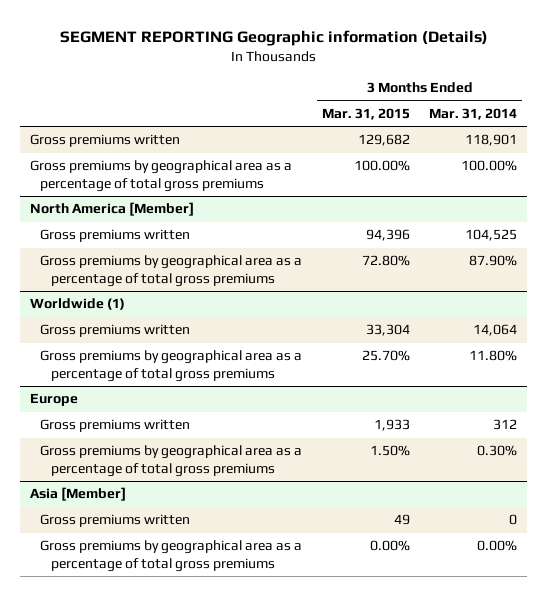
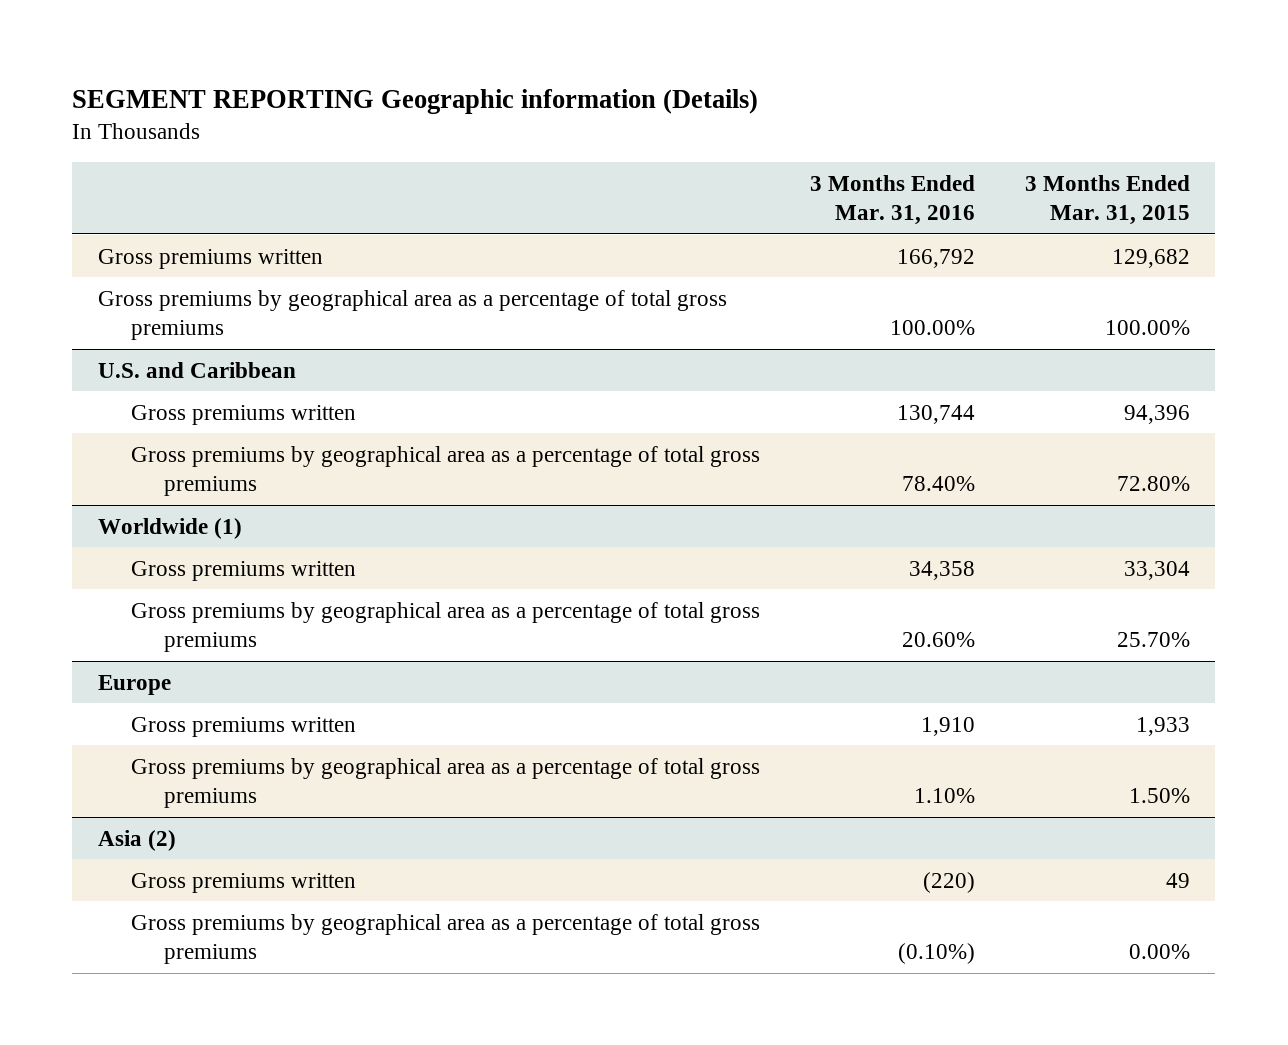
[429,107,518,120] Mar. 31, 2014 -> none
none -> [809,174,975,226] 3 Months Ended Mar. 31, 2016
[30,202,195,217] North America [Member] -> [97,361,296,378] U.S. and Caribbean
[30,487,127,502] Asia [Member] -> [97,829,176,851] Asia (2)

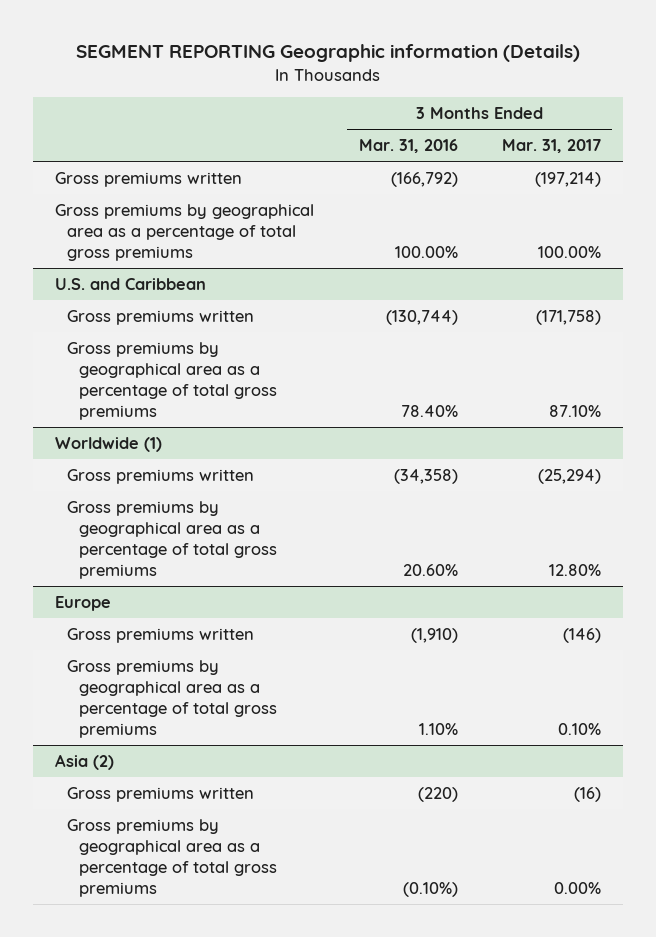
[1025,174,1191,226] 3 Months Ended Mar. 31, 2015 -> none
none -> [502,139,602,154] Mar. 31, 2017
[896,248,975,268] 166,792 -> [390,171,458,187] (166,792)
[896,404,975,424] 130,744 -> [385,309,458,325] (130,744)
[908,560,975,580] 34,358 -> [393,468,458,484] (34,358)
[920,716,975,736] 1,910 -> [410,627,458,643] (1,910)

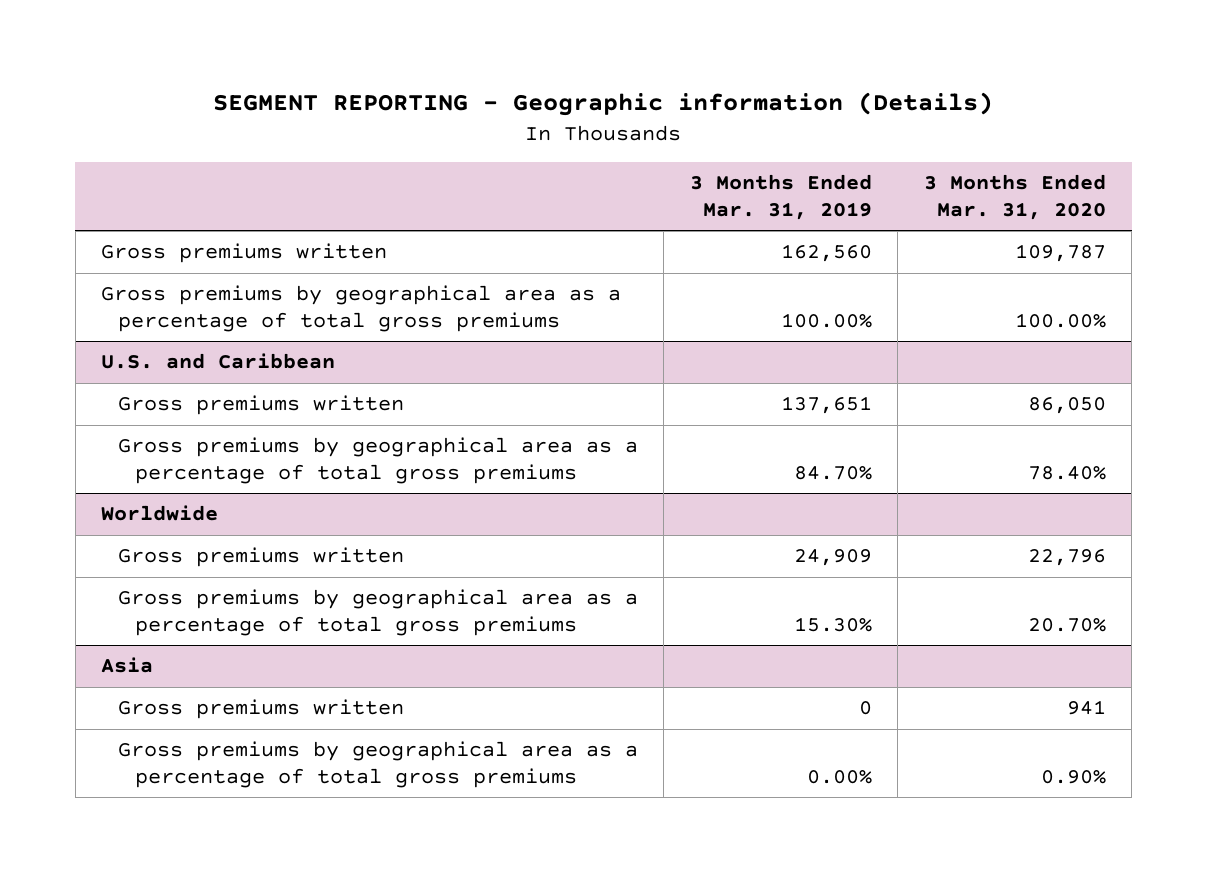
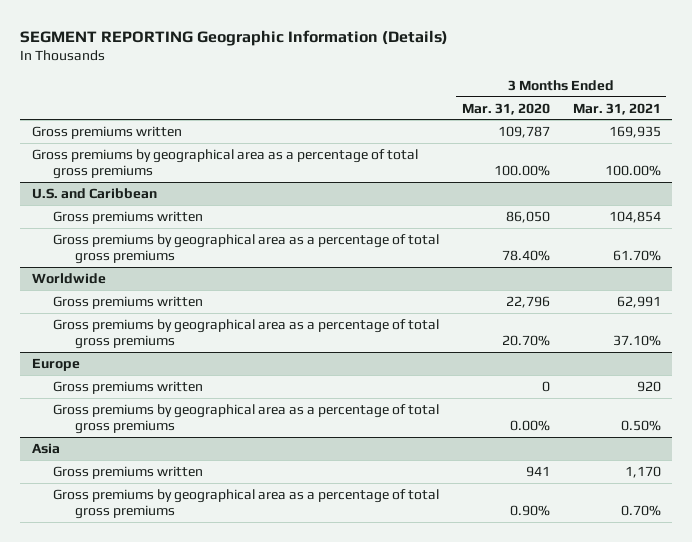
[213,91,994,116] SEGMENT REPORTING - Geographic information (Details) -> [20,29,449,46] SEGMENT REPORTING Geographic Information (Details)
[689,174,872,220] 3 Months Ended Mar. 31, 2019 -> none
none -> [572,102,661,115] Mar. 31, 2021
none -> [31,357,80,371] Europe
none -> [53,380,204,394] Gross premiums written
none -> [53,403,440,435] Gross premiums by geographical area as a percentage of total gross premiums

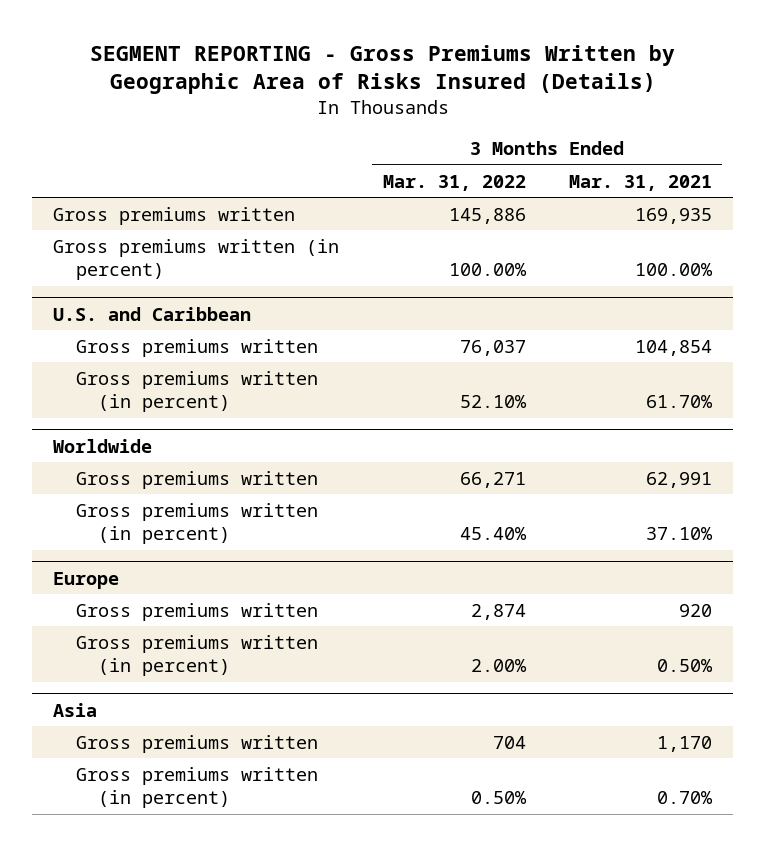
[20,29,449,46] SEGMENT REPORTING Geographic Information (Details) -> [89,44,675,95] SEGMENT REPORTING - Gross Premiums Written by Geographic Area of Risks Insured (Details)
[461,102,550,115] Mar. 31, 2020 -> none
none -> [382,174,526,191] Mar. 31, 2022
[31,148,418,180] Gross premiums by geographical area as a percentage of total gross premiums -> none
none -> [53,238,340,281] Gross premiums written (in percent)
[53,233,440,265] Gross premiums by geographical area as a percentage of total gross premiums -> [75,370,318,413] Gross premiums written (in percent)
[53,318,440,350] Gross premiums by geographical area as a percentage of total gross premiums -> [75,502,318,545] Gross premiums written (in percent)
[53,403,440,435] Gross premiums by geographical area as a percentage of total gross premiums -> none
none -> [75,634,318,677] Gross premiums written (in percent)
[53,488,440,520] Gross premiums by geographical area as a percentage of total gross premiums -> none
none -> [75,766,318,809] Gross premiums written (in percent)

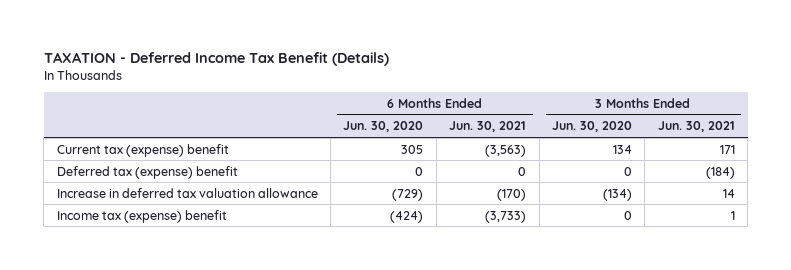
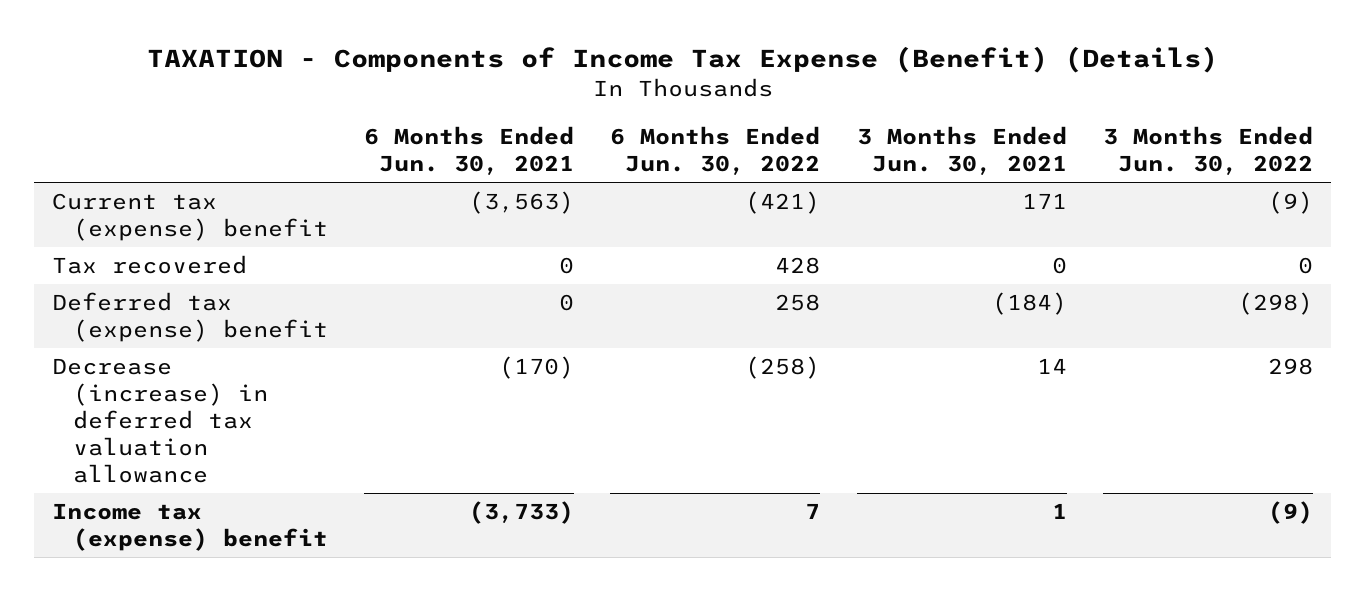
[43,52,389,67] TAXATION - Deferred Income Tax Benefit (Details) -> [146,46,1218,74] TAXATION - Components of Income Tax Expense (Benefit) (Details)
[343,121,424,133] Jun. 30, 2020 -> none
[551,121,632,133] Jun. 30, 2020 -> none
none -> [610,125,821,175] 6 Months Ended Jun. 30, 2022
none -> [1102,125,1313,175] 3 Months Ended Jun. 30, 2022
none -> [52,255,248,275] Tax recovered
[56,187,318,198] Increase in deferred tax valuation allowance -> [52,358,269,483] Decrease (increase) in deferred tax valuation allowance

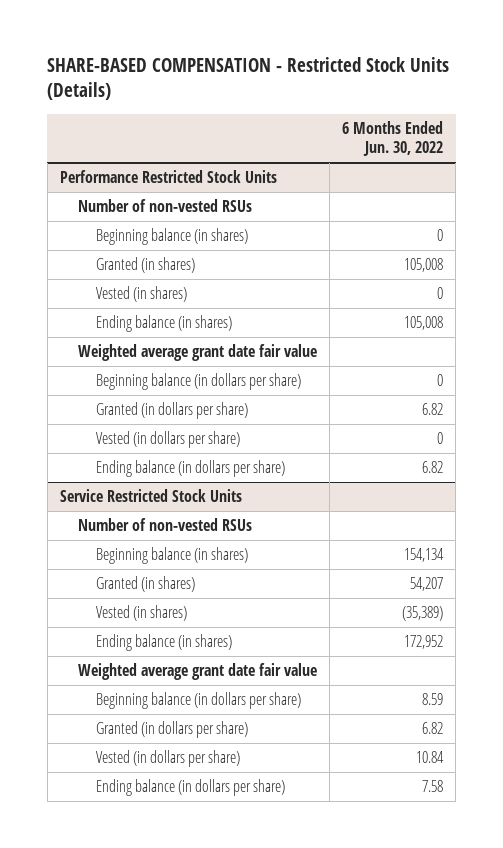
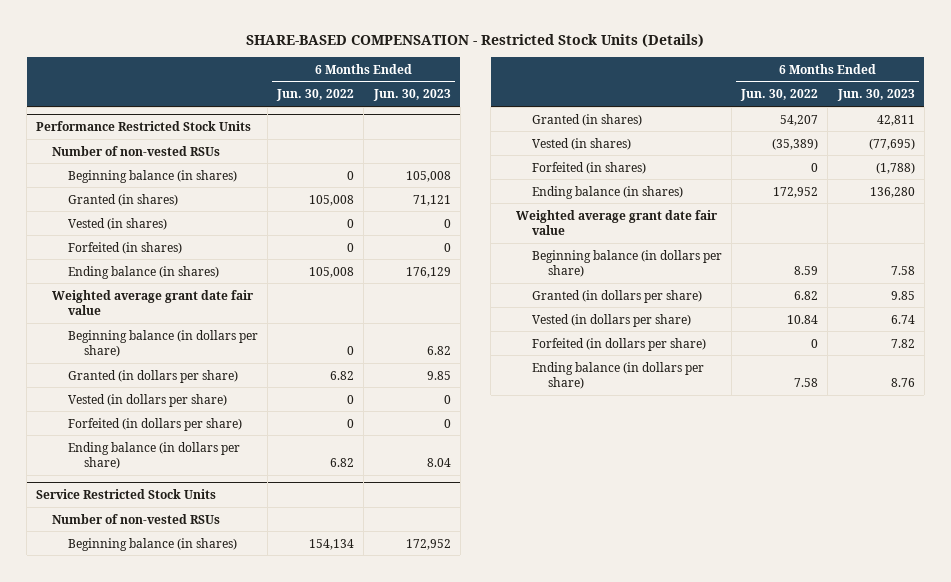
none -> [372,89,451,102] Jun. 30, 2023
none -> [67,241,182,254] Forfeited (in shares)
none -> [67,417,242,431] Forfeited (in dollars per share)
none -> [531,161,646,174] Forfeited (in shares)
none -> [531,337,706,351] Forfeited (in dollars per share)

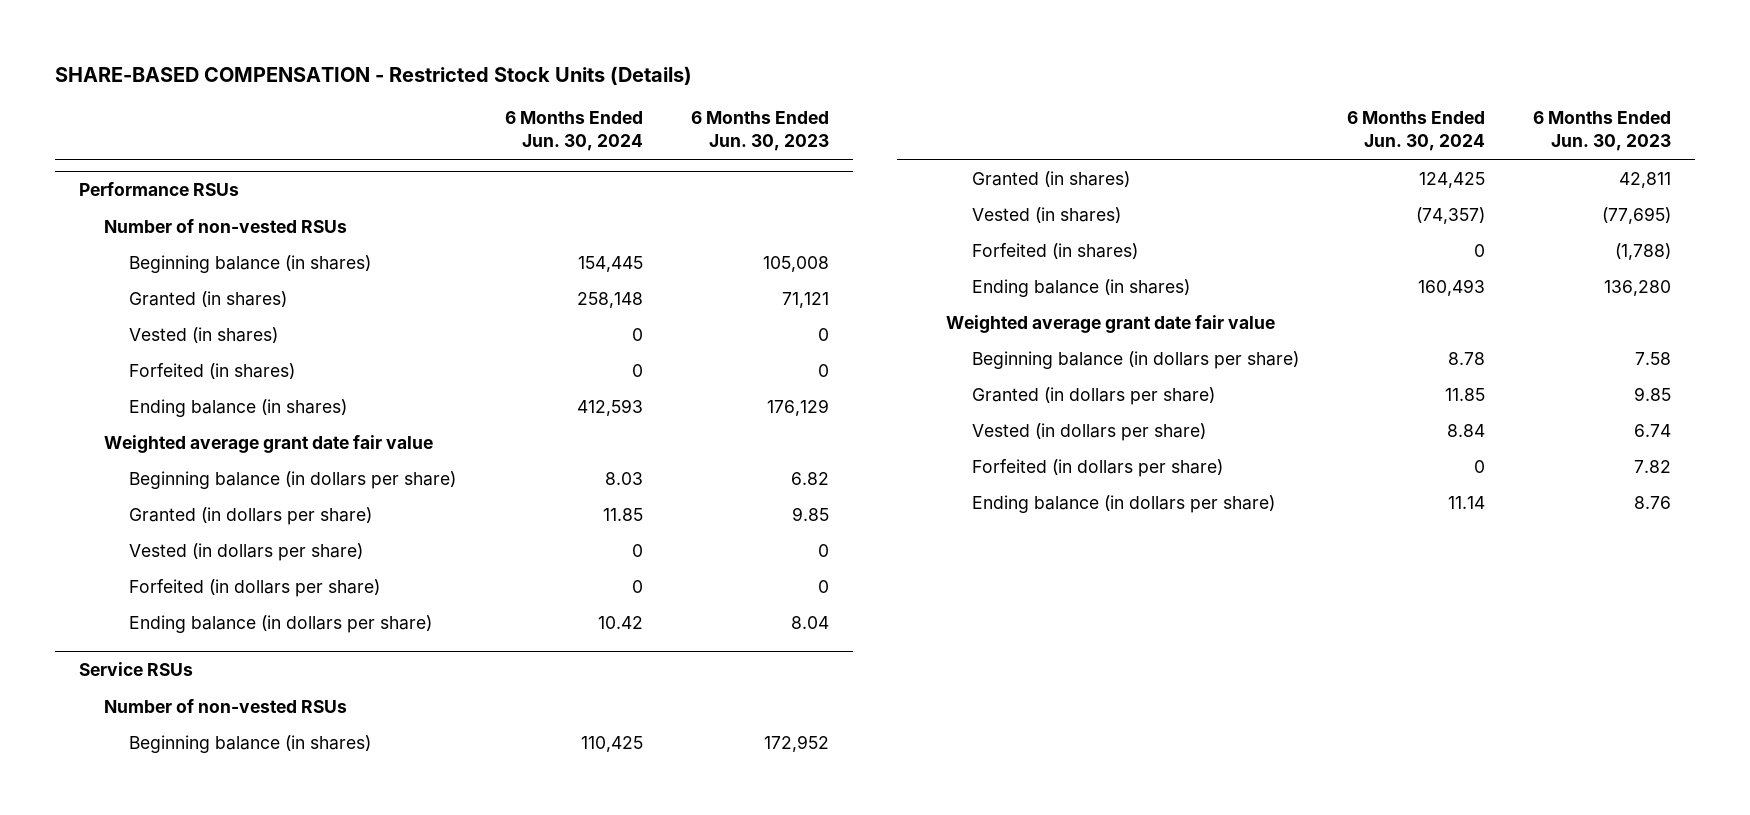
[276,89,355,102] Jun. 30, 2022 -> none
none -> [504,111,643,152] 6 Months Ended Jun. 30, 2024
[36,121,252,132] Performance Restricted Stock Units -> [78,182,239,197] Performance RSUs
[36,489,217,500] Service Restricted Stock Units -> [78,662,193,677] Service RSUs

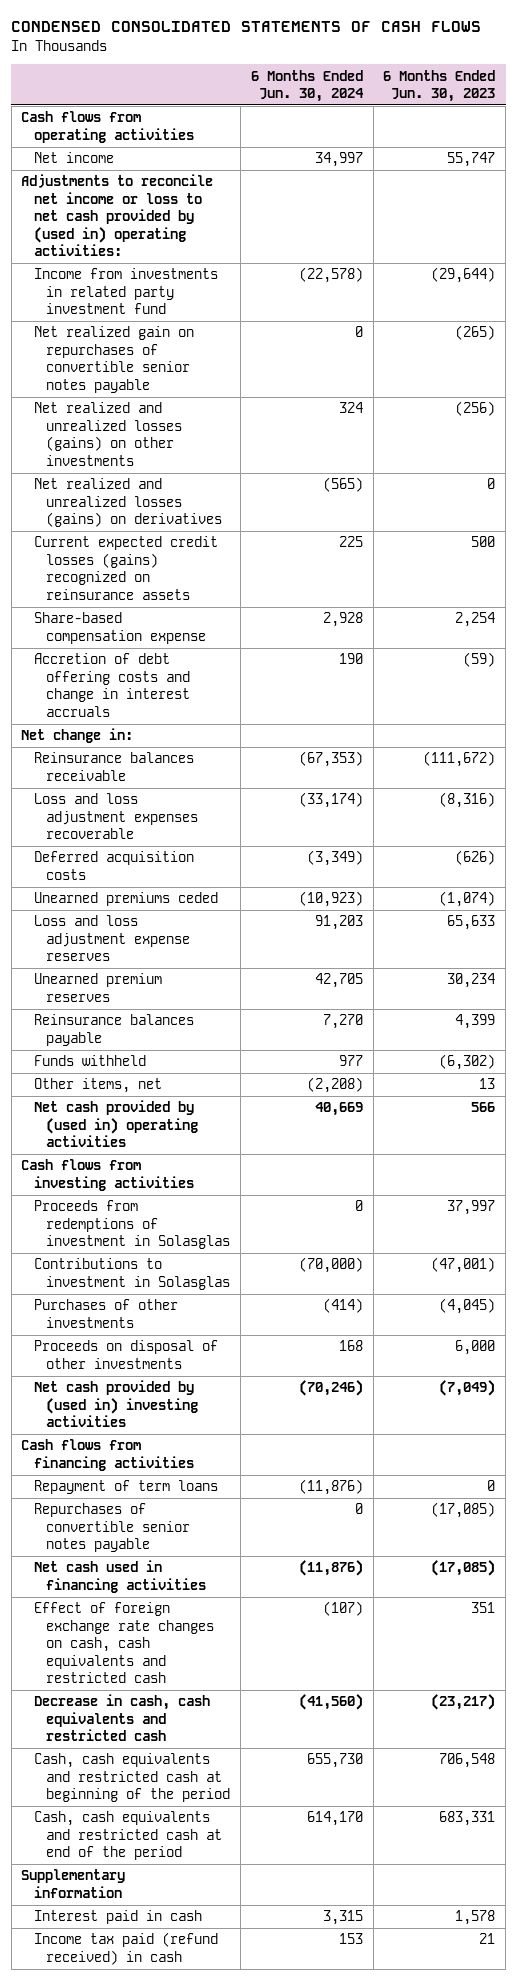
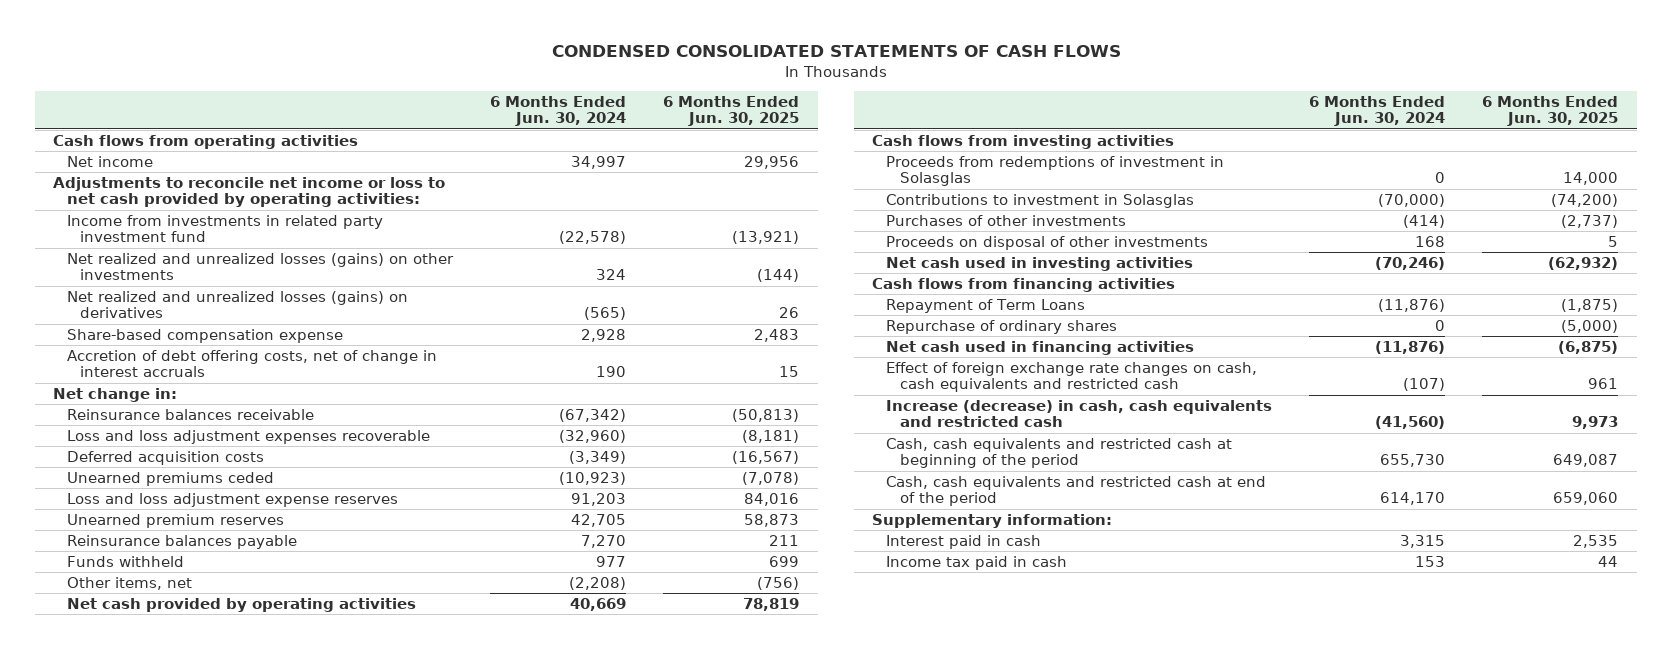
[383,69,496,103] 6 Months Ended Jun. 30, 2023 -> none
none -> [662,95,799,127] 6 Months Ended Jun. 30, 2025
[21,174,214,257] Adjustments to reconcile net income or loss to net cash provided by (used in) operating activities: -> [53,176,446,208] Adjustments to reconcile net income or loss to net cash provided by operating activities:
[33,326,194,393] Net realized gain on repurchases of convertible senior notes payable -> none
[33,536,218,600] Current expected credit losses (gains) recognized on reinsurance assets -> none
[33,653,191,717] Accretion of debt offering costs and change in interest accruals -> [66,349,437,378] Accretion of debt offering costs, net of change in interest accruals
[298,751,363,768] (67,353) -> [558,408,626,422] (67,342)
[298,792,363,809] (33,174) -> [558,429,626,443] (32,960)
[33,1100,199,1148] Net cash provided by (used in) operating activities -> [66,597,416,612] Net cash provided by operating activities
[33,1380,199,1428] Net cash provided by (used in) investing activities -> [885,256,1193,271] Net cash used in investing activities
[33,1503,191,1553] Repurchases of convertible senior notes payable -> none
[33,1480,218,1495] Repayment of term loans -> [885,298,1085,313] Repayment of Term Loans
none -> [885,319,1117,334] Repurchase of ordinary shares
[33,1694,210,1742] Decrease in cash, cash equivalents and restricted cash -> [885,399,1272,428] Increase (decrease) in cash, cash equivalents and restricted cash
[21,1869,126,1898] Supplementary information -> [872,513,1113,528] Supplementary information:
[33,1932,218,1965] Income tax paid (refund received) in cash -> [885,555,1067,570] Income tax paid in cash

